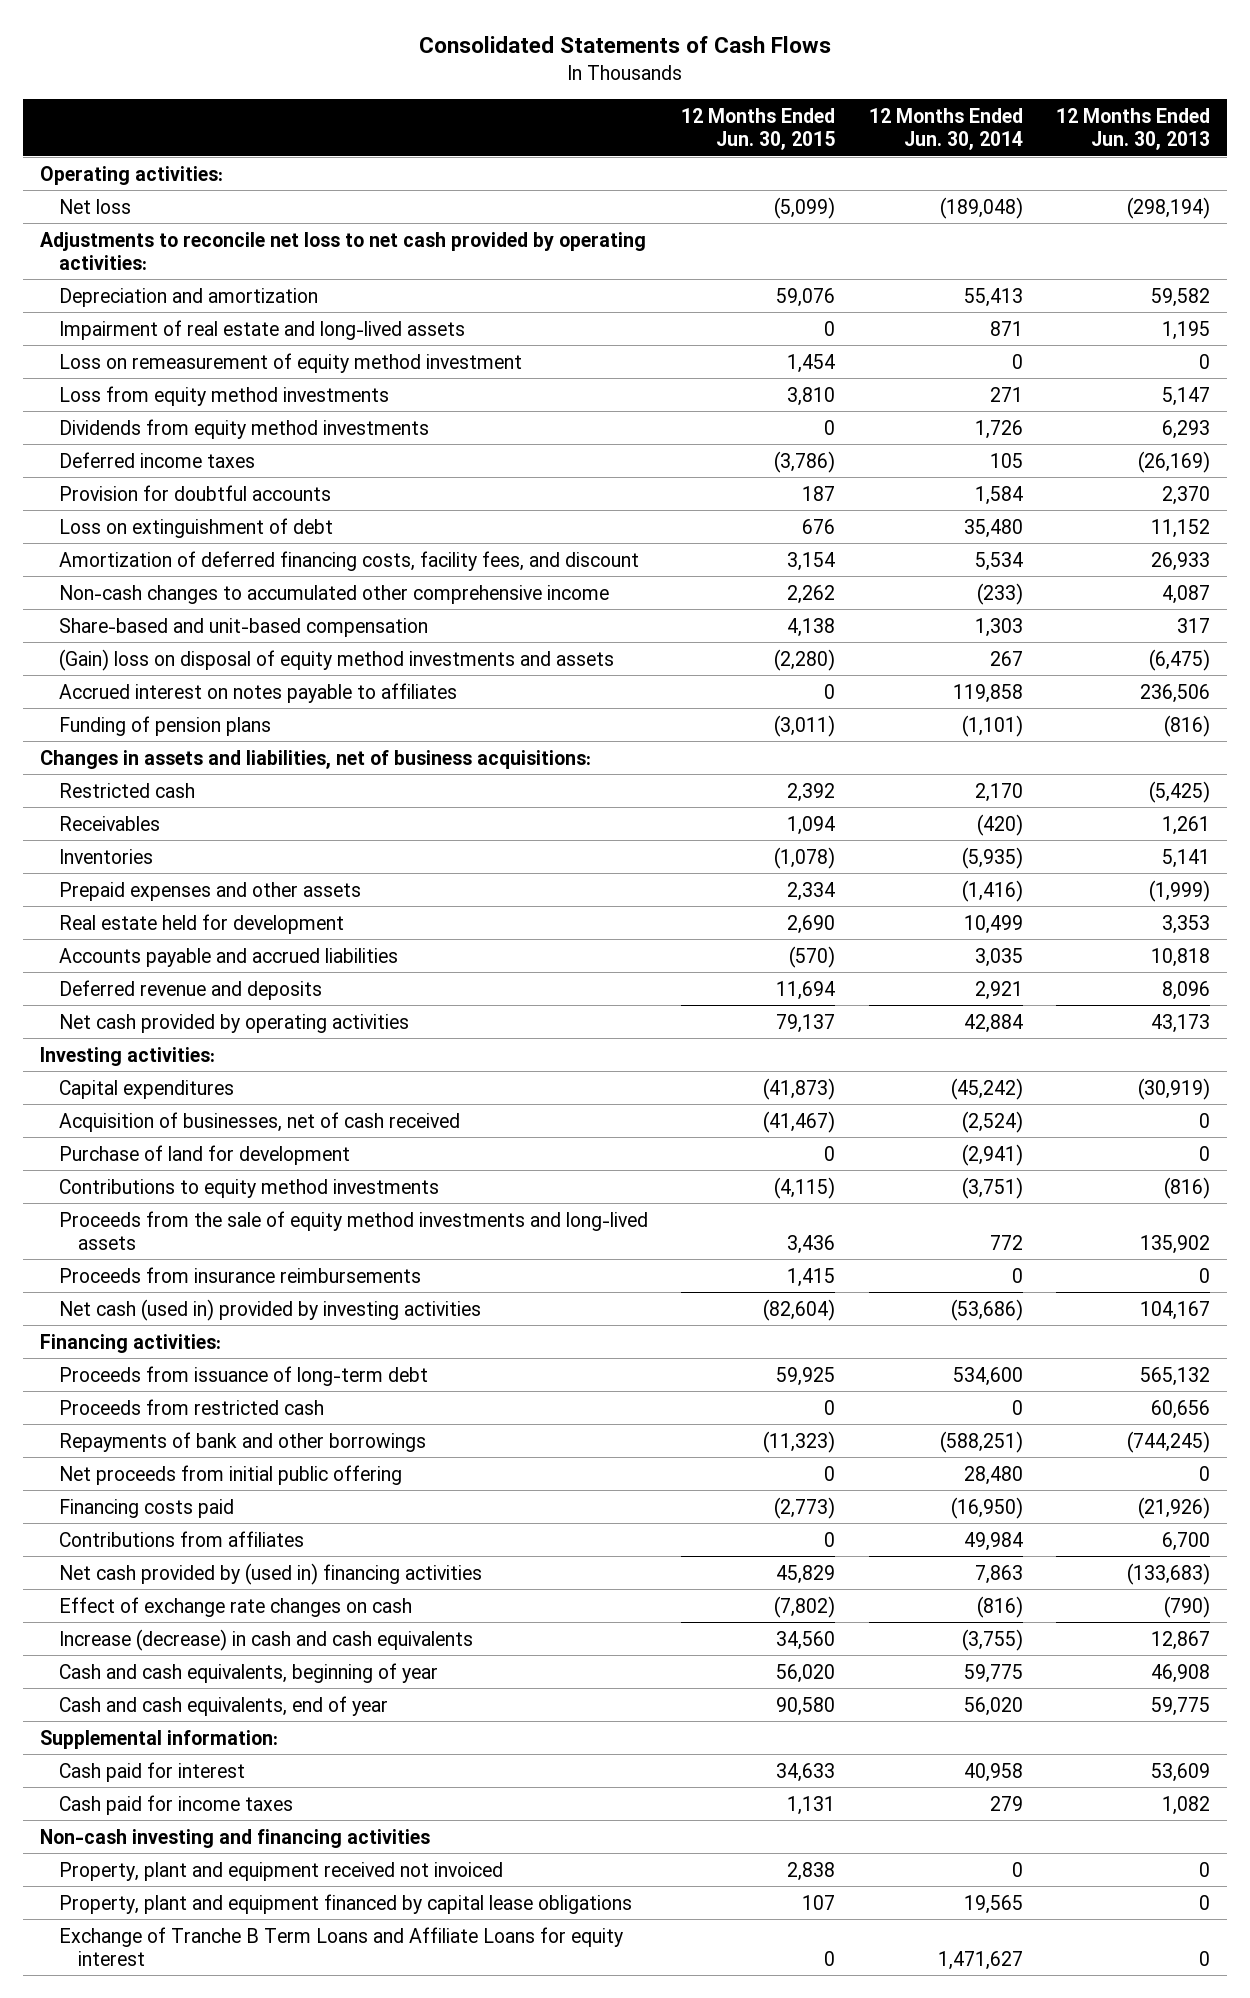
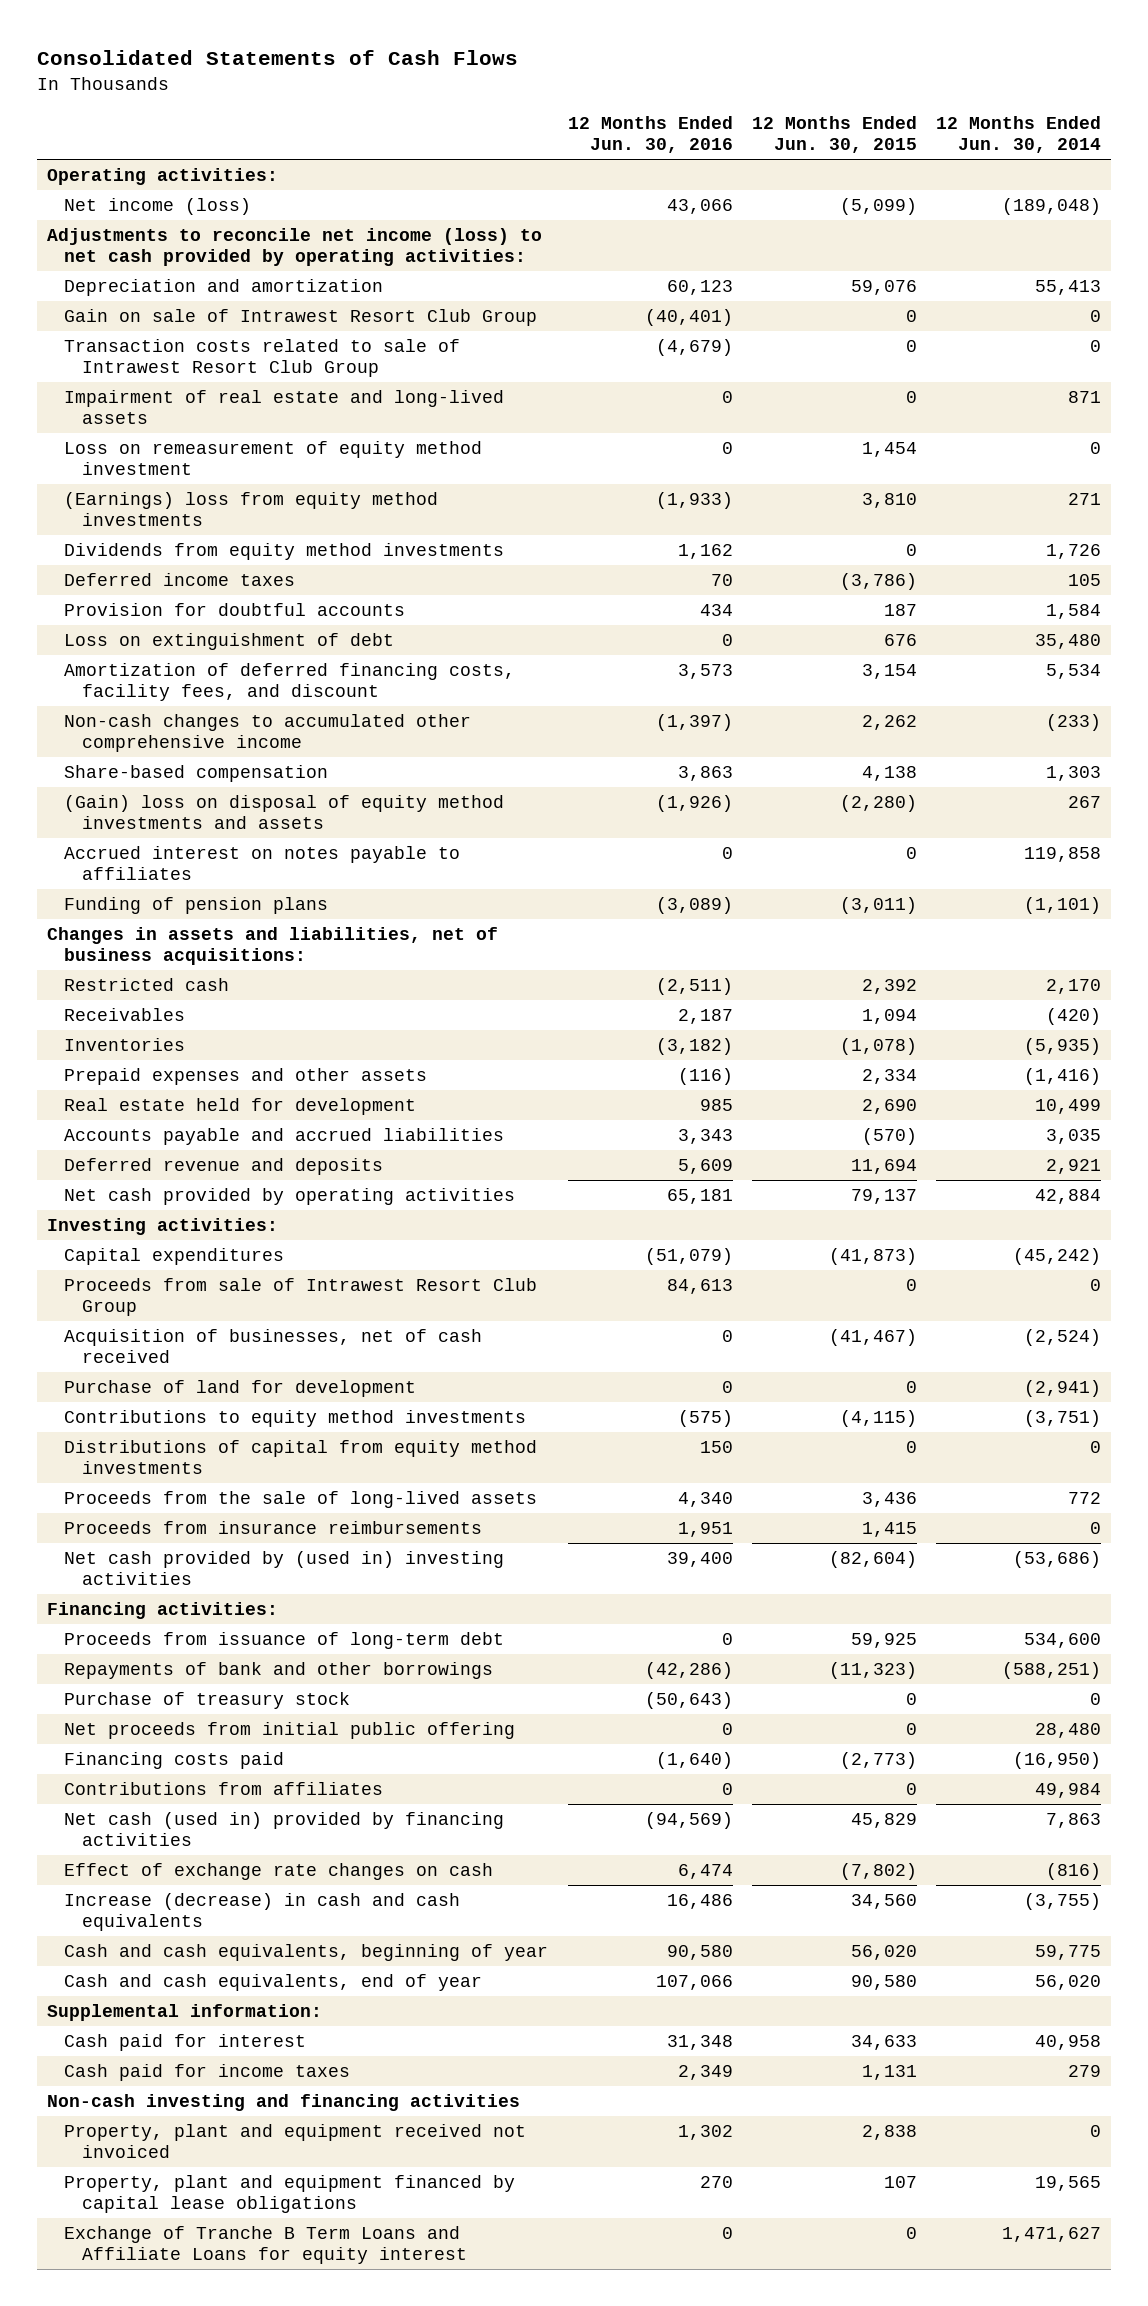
[1056,107,1211,150] 12 Months Ended Jun. 30, 2013 -> none
none -> [567,115,733,154] 12 Months Ended Jun. 30, 2016
[58,198,131,214] Net loss -> [64,197,252,215] Net income (loss)
[39,231,646,270] Adjustments to reconcile net loss to net cash provided by operating activities: -> [46,227,542,267] Adjustments to reconcile net income (loss) to net cash provided by operating activities:
none -> [64,308,538,326] Gain on sale of Intrawest Resort Club Group
none -> [64,338,461,378] Transaction costs related to sale of Intrawest Resort Club Group
[58,385,389,406] Loss from equity method investments -> [64,491,439,527] (Earnings) loss from equity method investments
[58,617,428,637] Share-based and unit-based compensation -> [64,764,329,782] Share-based compensation
none -> [64,1277,538,1317] Proceeds from sale of Intrawest Resort Club Group
none -> [64,1439,538,1475] Distributions of capital from equity method investments
[58,1210,648,1250] Proceeds from the sale of equity method investments and long-lived assets -> [64,1490,538,1508] Proceeds from the sale of long-lived assets
[58,1298,481,1321] Net cash (used in) provided by investing activities -> [64,1550,505,1586] Net cash provided by (used in) investing activities
[58,1398,324,1415] Proceeds from restricted cash -> none
none -> [64,1691,351,1709] Purchase of treasury stock
[58,1562,482,1585] Net cash provided by (used in) financing activities -> [64,1811,505,1847] Net cash (used in) provided by financing activities

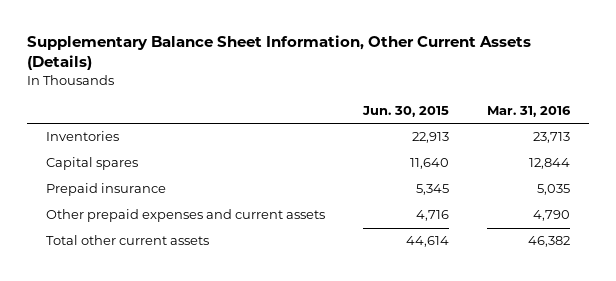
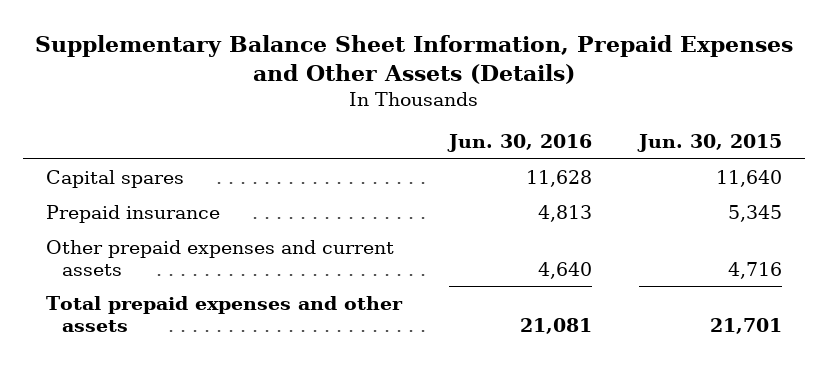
[26,35,531,71] Supplementary Balance Sheet Information, Other Current Assets (Details) -> [34,34,793,84] Supplementary Balance Sheet Information, Prepaid Expenses and Other Assets (Details)
[487,106,572,118] Mar. 31, 2016 -> none
none -> [446,134,592,153] Jun. 30, 2016
[46,131,120,142] Inventories -> none
[46,235,210,246] Total other current assets -> [46,296,404,332] Total prepaid expenses and other assets
[406,236,450,248] 44,614 -> [709,317,782,334] 21,701

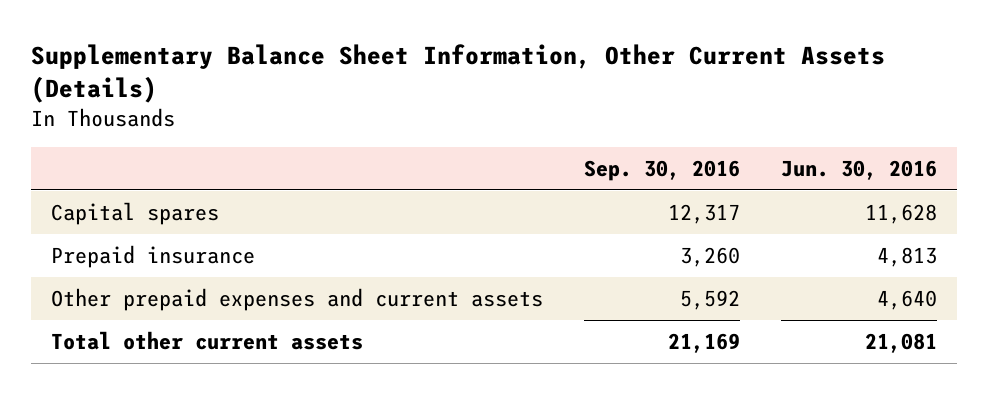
[34,34,793,84] Supplementary Balance Sheet Information, Prepaid Expenses and Other Assets (Details) -> [30,43,885,103] Supplementary Balance Sheet Information, Other Current Assets (Details)
[636,134,782,153] Jun. 30, 2015 -> none
none -> [584,159,741,181] Sep. 30, 2016
[46,296,404,332] Total prepaid expenses and other assets -> [51,330,364,350] Total other current assets

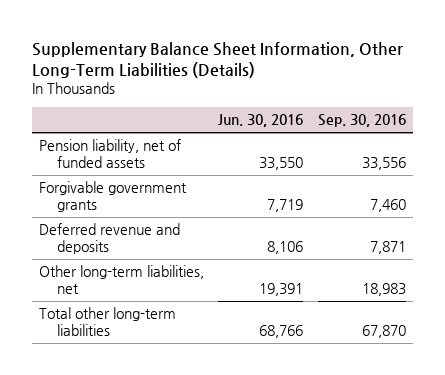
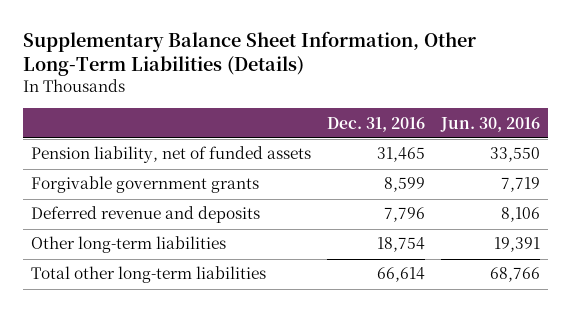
[317,114,406,128] Sep. 30, 2016 -> none
none -> [326,116,425,132] Dec. 31, 2016
[39,265,205,295] Other long-term liabilities, net -> [30,236,226,254] Other long-term liabilities

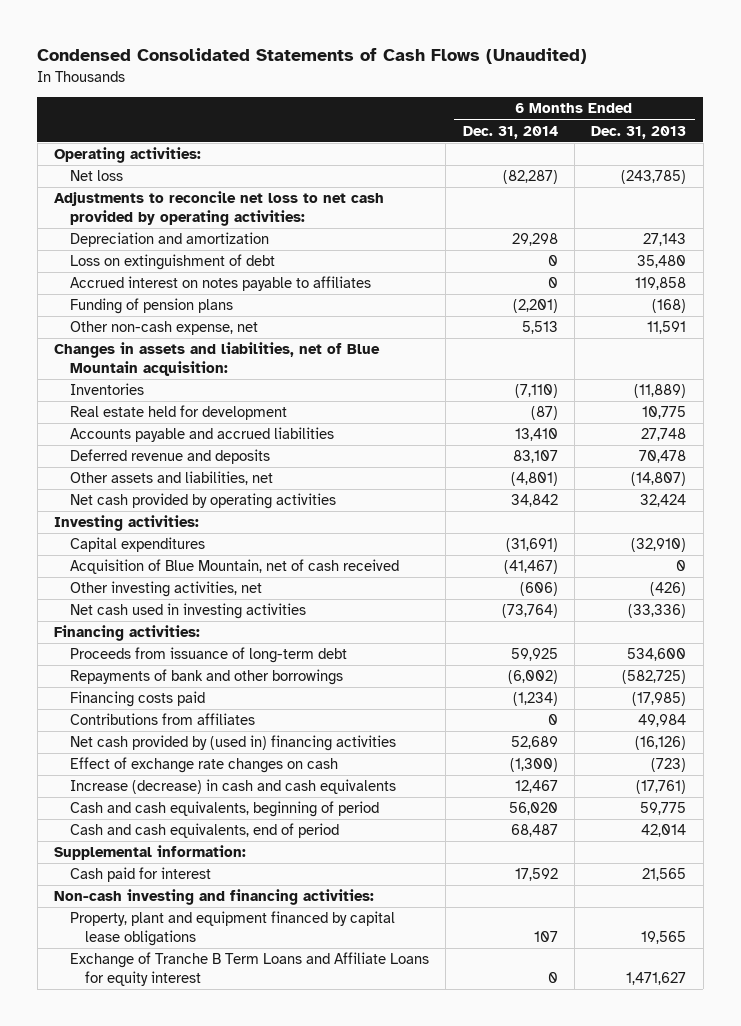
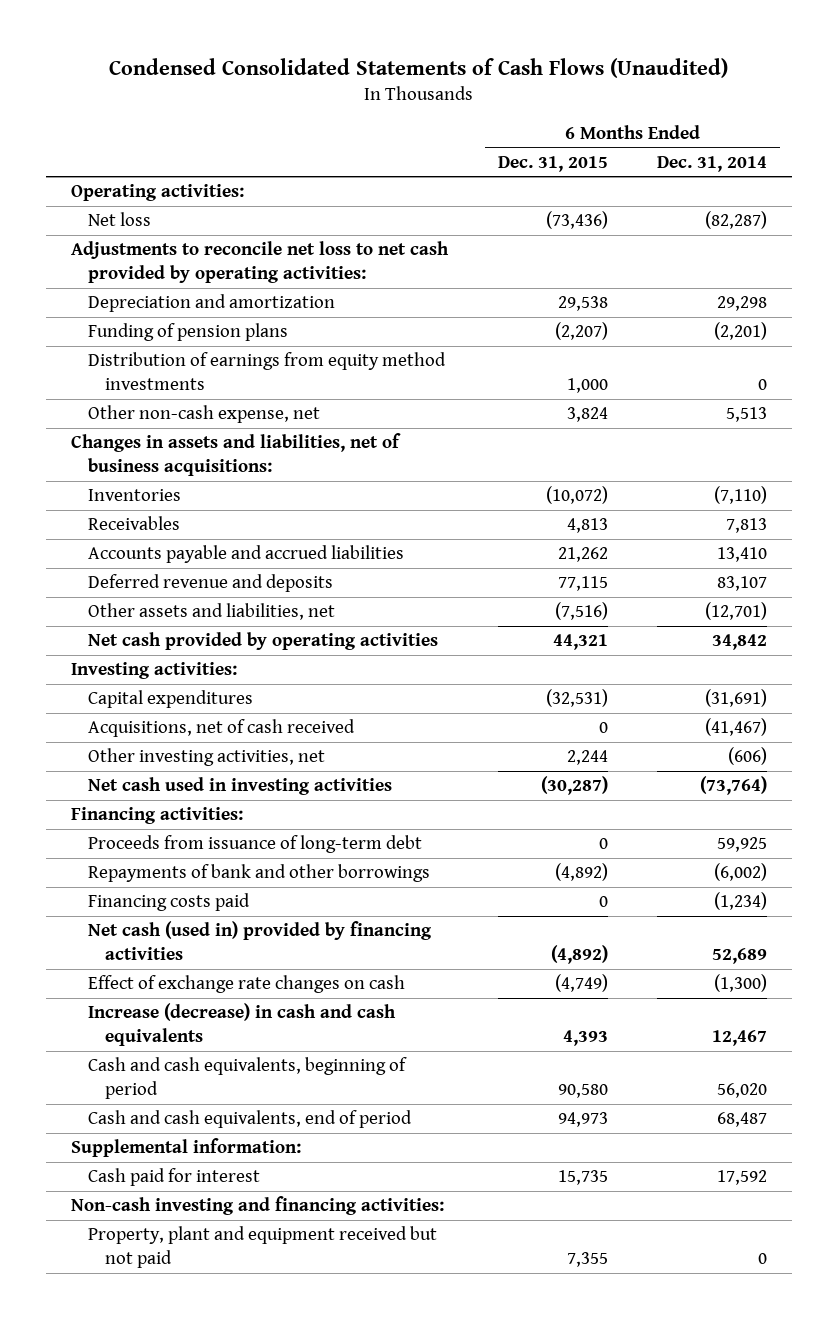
[591,125,687,139] Dec. 31, 2013 -> none
none -> [497,155,608,172] Dec. 31, 2015
[69,254,275,271] Loss on extinguishment of debt -> none
[69,276,371,292] Accrued interest on notes payable to affiliates -> none
none -> [87,352,446,391] Distribution of earnings from equity method investments
[54,342,381,376] Changes in assets and liabilities, net of Blue Mountain acquisition: -> [70,433,401,477] Changes in assets and liabilities, net of business acquisitions:
[69,405,287,421] Real estate held for development -> none
none -> [87,516,180,531] Receivables
[510,472,558,487] (4,801) -> [705,602,768,621] (12,701)
[69,559,399,575] Acquisition of Blue Mountain, net of cash received -> [87,719,355,738] Acquisitions, net of cash received
[69,713,255,726] Contributions from affiliates -> none
[69,735,396,752] Net cash provided by (used in) financing activities -> [87,921,432,961] Net cash (used in) provided by financing activities
[69,911,395,946] Property, plant and equipment financed by capital lease obligations -> none
[69,952,429,986] Exchange of Tranche B Term Loans and Affiliate Loans for equity interest -> none
none -> [87,1226,437,1269] Property, plant and equipment received but not paid

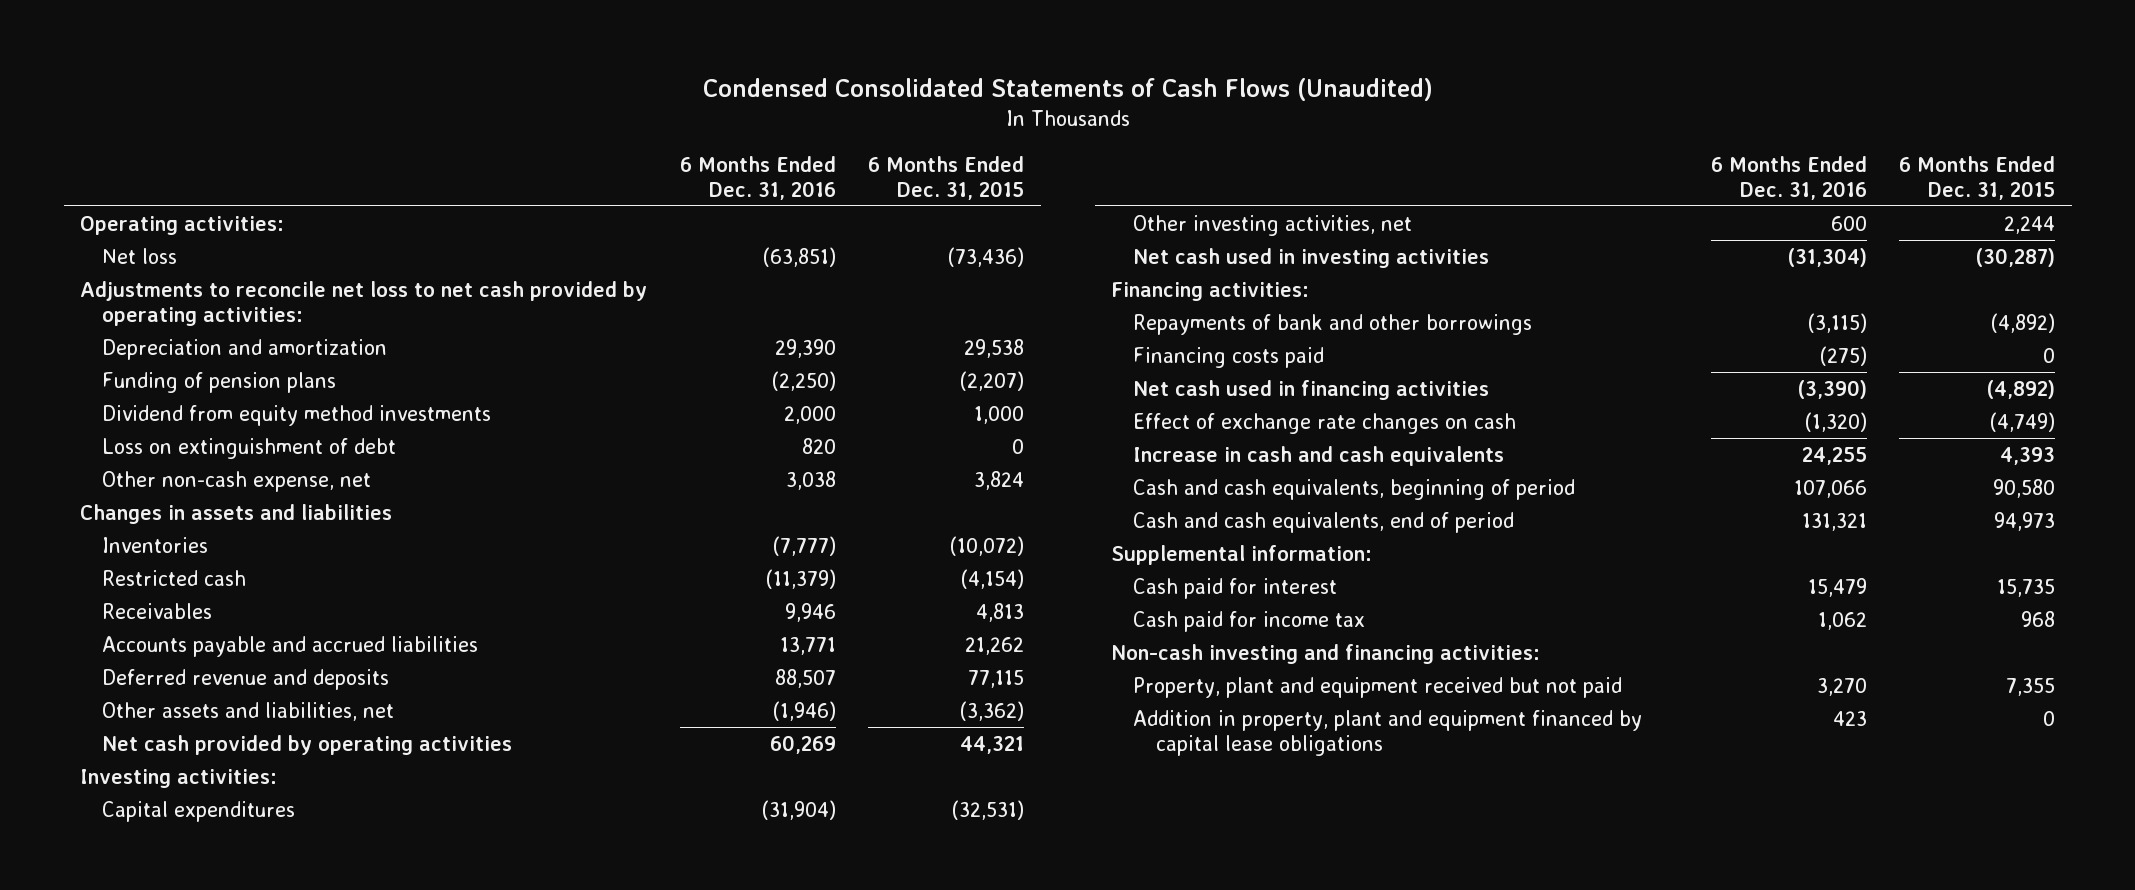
[657,155,768,172] Dec. 31, 2014 -> none
none -> [679,155,836,200] 6 Months Ended Dec. 31, 2016
[87,352,446,391] Distribution of earnings from equity method investments -> [102,404,492,426] Dividend from equity method investments
none -> [102,437,397,459] Loss on extinguishment of debt
[70,433,401,477] Changes in assets and liabilities, net of business acquisitions: -> [79,503,392,524] Changes in assets and liabilities
none -> [102,569,247,586] Restricted cash
[554,602,608,621] (7,516) -> [960,700,1025,721] (3,362)
[87,719,355,738] Acquisitions, net of cash received -> none
[87,835,422,854] Proceeds from issuance of long-term debt -> none
[87,921,432,961] Net cash (used in) provided by financing activities -> [1133,379,1490,400] Net cash used in financing activities
[87,1003,396,1047] Increase (decrease) in cash and cash equivalents -> [1133,445,1505,466] Increase in cash and cash equivalents
none -> [1133,610,1366,632] Cash paid for income tax
none -> [1133,709,1643,757] Addition in property, plant and equipment financed by capital lease obligations

